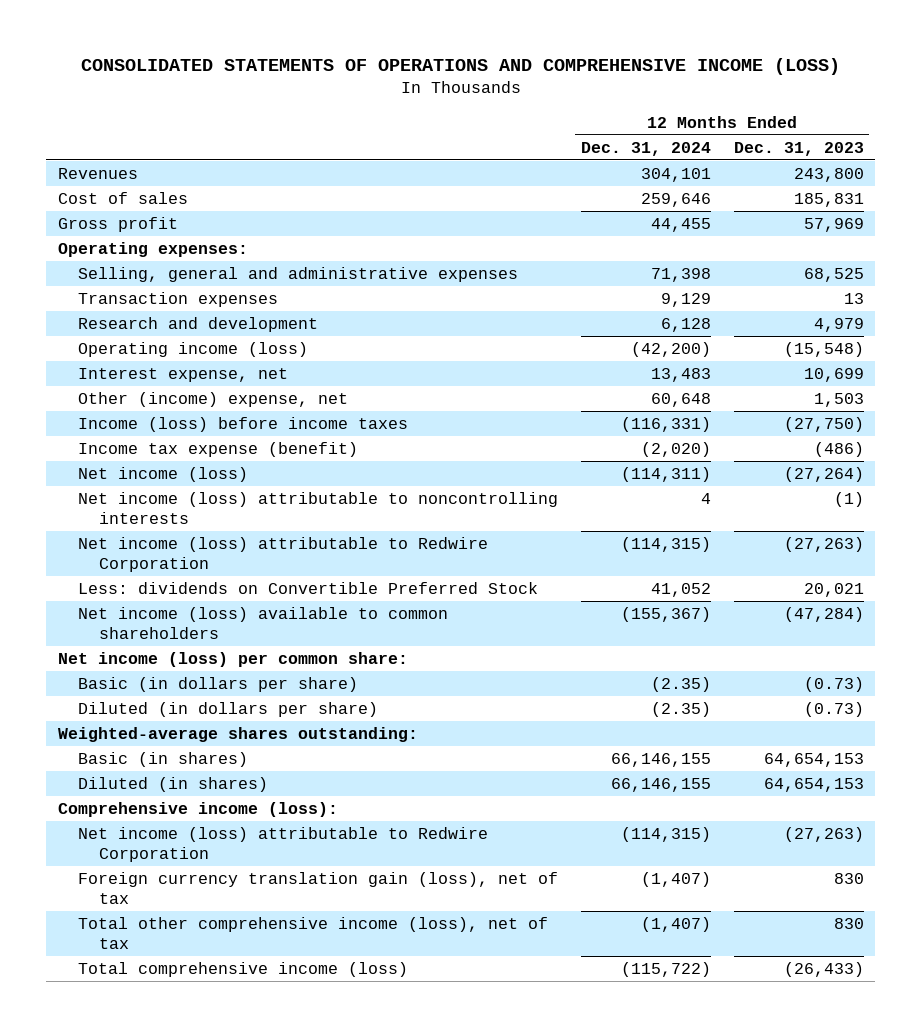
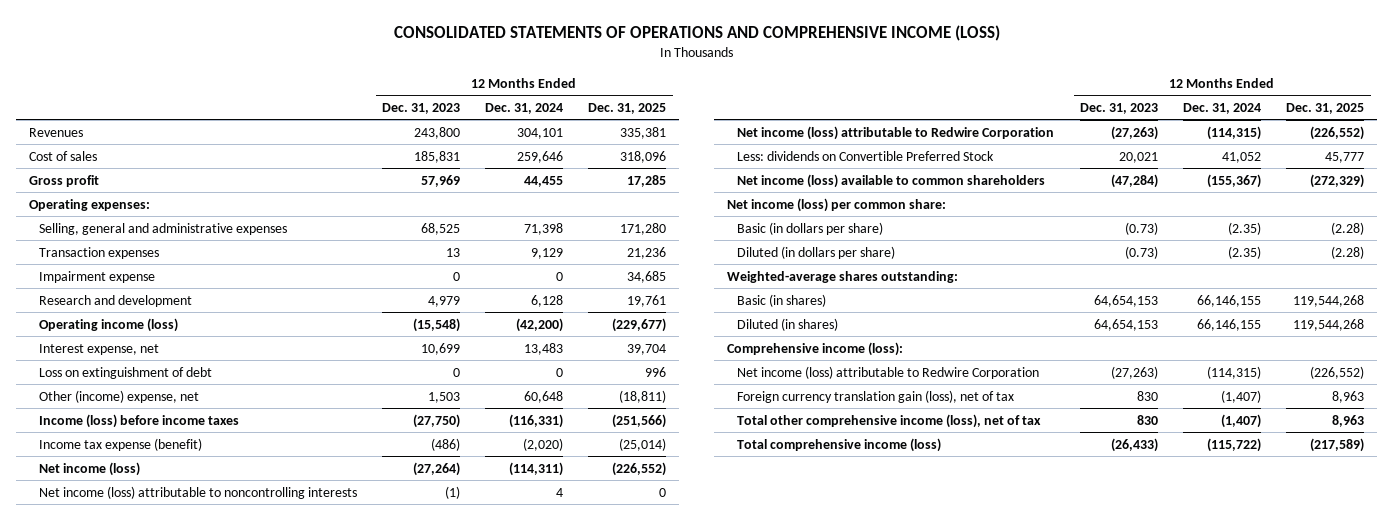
none -> [588,102,667,114] Dec. 31, 2025
none -> [39,270,156,283] Impairment expense
none -> [39,366,213,379] Loss on extinguishment of debt

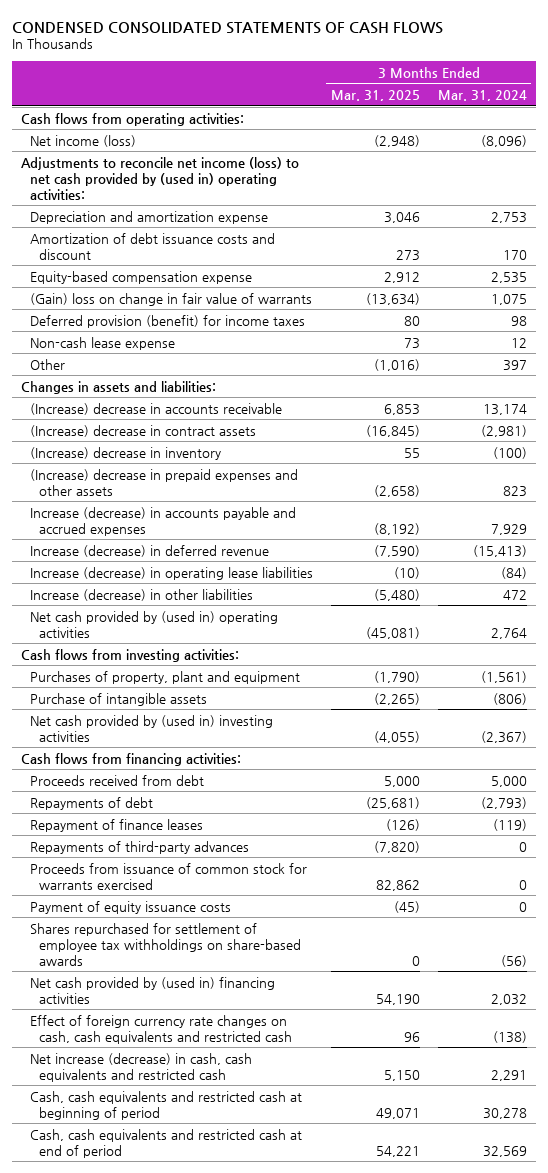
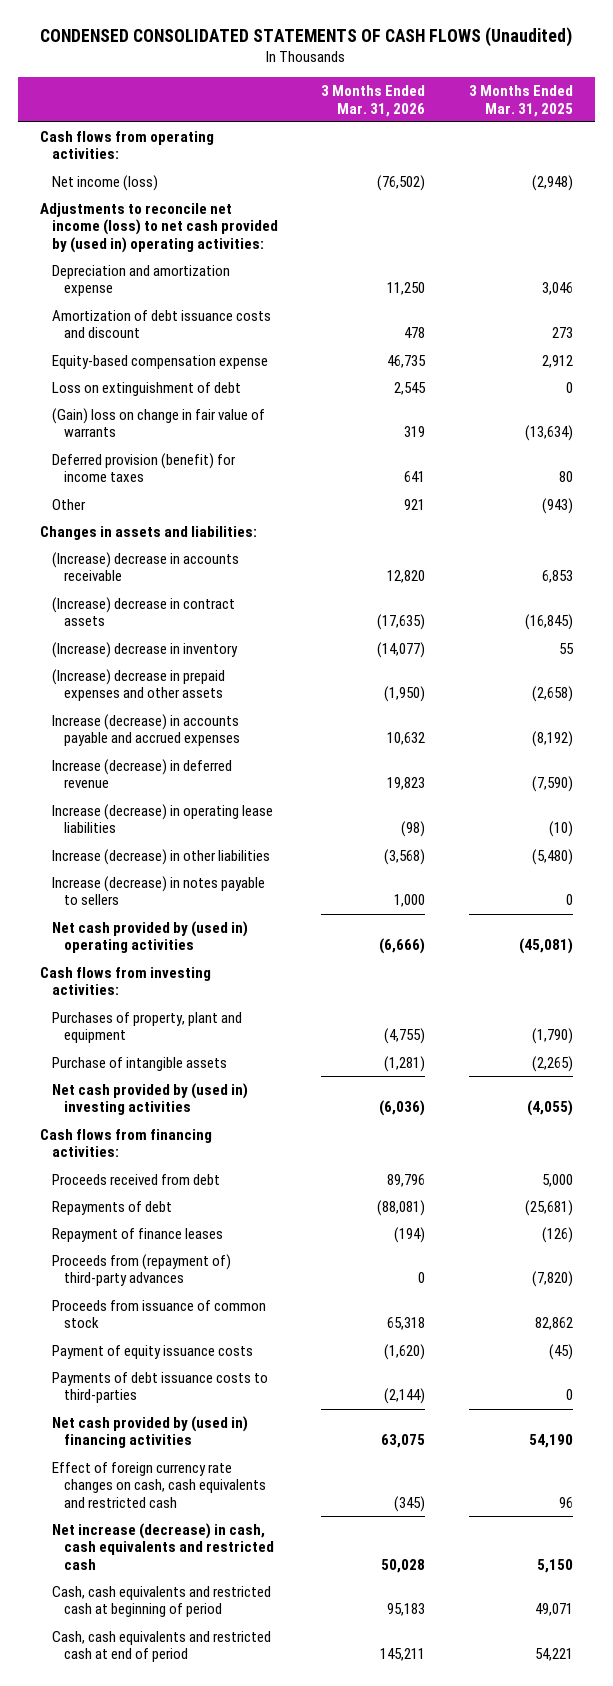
[12,21,444,34] CONDENSED CONSOLIDATED STATEMENTS OF CASH FLOWS -> [40,26,573,47] CONDENSED CONSOLIDATED STATEMENTS OF CASH FLOWS (Unaudited)
[437,89,527,101] Mar. 31, 2024 -> none
none -> [321,85,426,117] 3 Months Ended Mar. 31, 2026
none -> [51,381,241,396] Loss on extinguishment of debt
[29,336,175,350] Non-cash lease expense -> none
[373,358,420,371] (1,016) -> [541,497,573,514] (943)
none -> [51,875,265,906] Increase (decrease) in notes payable to sellers
[29,840,249,854] Repayments of third-party advances -> [51,1253,231,1287] Proceeds from (repayment of) third-party advances
[29,862,307,890] Proceeds from issuance of common stock for warrants exercised -> [51,1299,266,1329] Proceeds from issuance of common stock
[29,922,301,966] Shares repurchased for settlement of employee tax withholdings on share-based awards -> none
none -> [51,1371,268,1404] Payments of debt issuance costs to third-parties

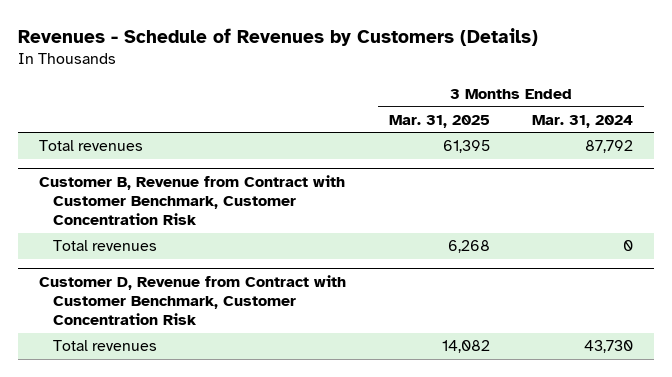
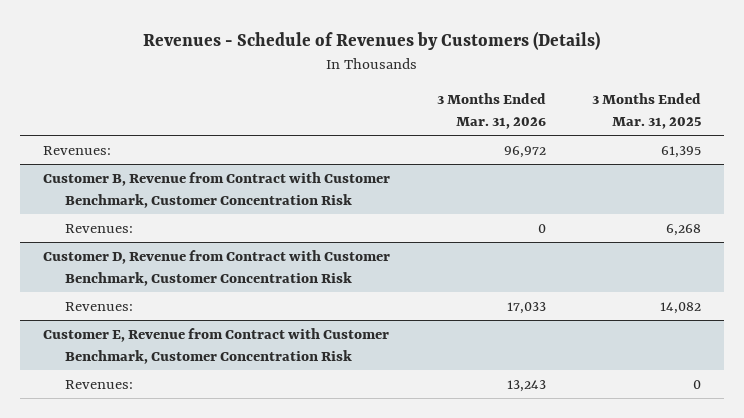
[532,114,634,128] Mar. 31, 2024 -> none
none -> [436,93,546,130] 3 Months Ended Mar. 31, 2026
[39,140,144,152] Total revenues -> [43,145,112,155] Revenues:
[52,240,157,252] Total revenues -> [64,223,133,233] Revenues:
[52,340,157,352] Total revenues -> [64,301,133,311] Revenues:
none -> [43,327,390,364] Customer E, Revenue from Contract with Customer Benchmark, Customer Concentration Risk
none -> [64,379,133,389] Revenues:

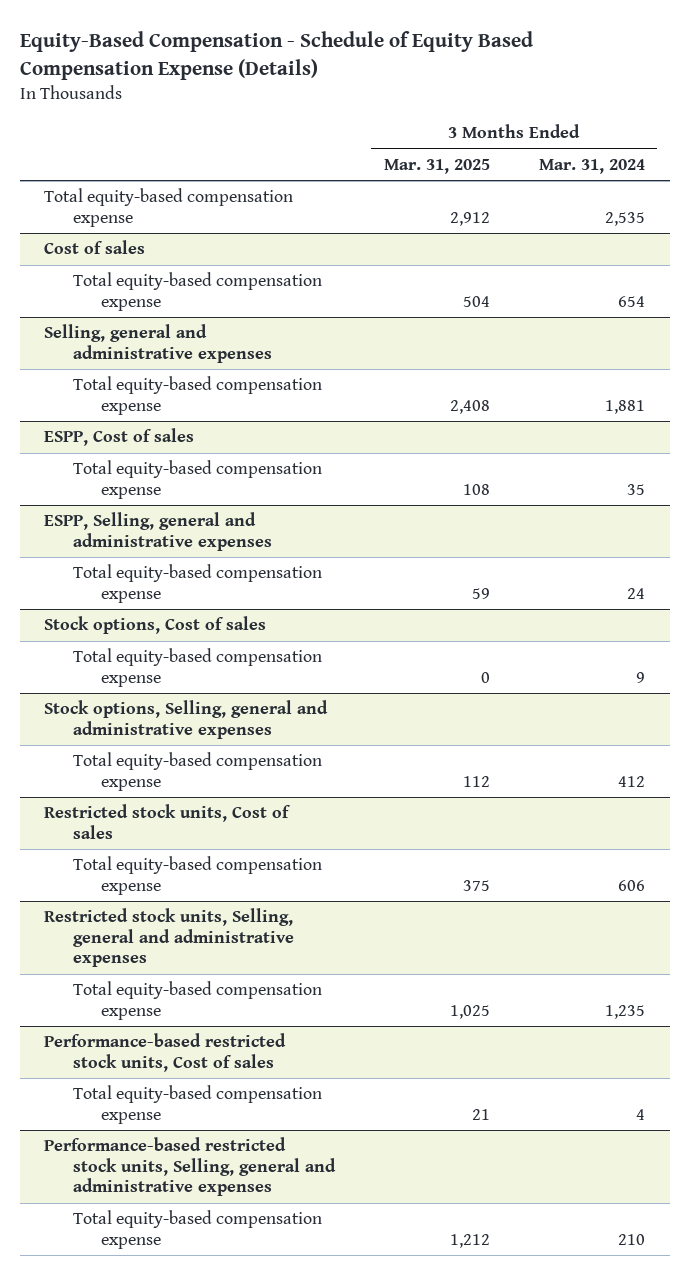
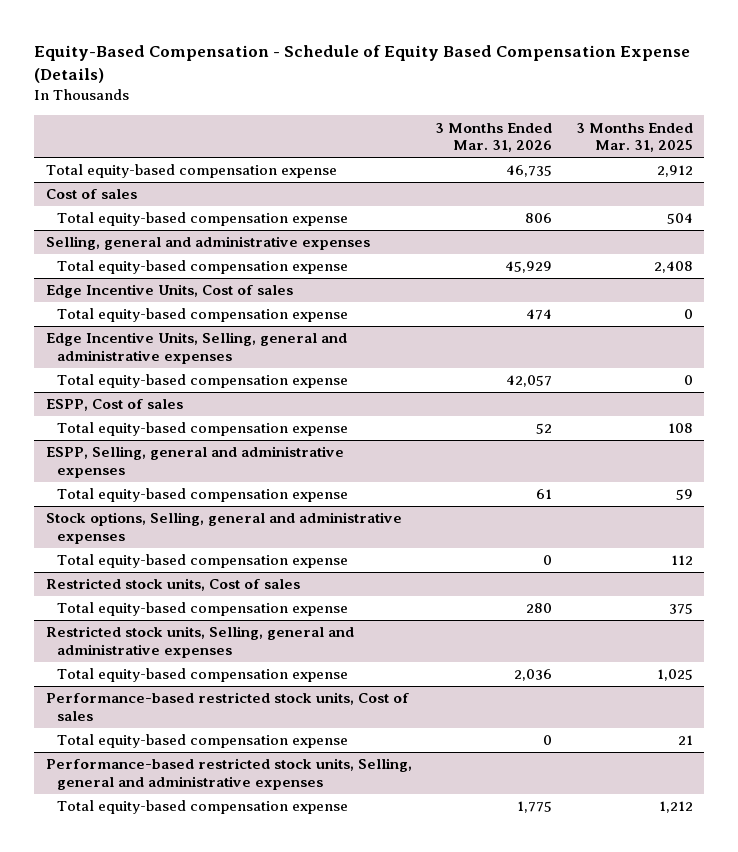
[538,158,645,174] Mar. 31, 2024 -> none
none -> [435,122,553,153] 3 Months Ended Mar. 31, 2026
none -> [45,284,293,299] Edge Incentive Units, Cost of sales
none -> [57,308,349,323] Total equity-based compensation expense
none -> [45,332,347,364] Edge Incentive Units, Selling, general and administrative expenses
none -> [57,374,349,389] Total equity-based compensation expense
[44,616,267,635] Stock options, Cost of sales -> none
[72,648,322,687] Total equity-based compensation expense -> none

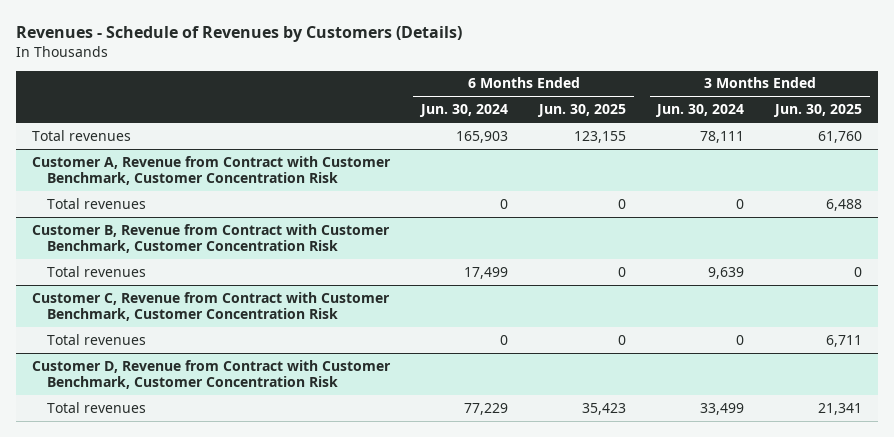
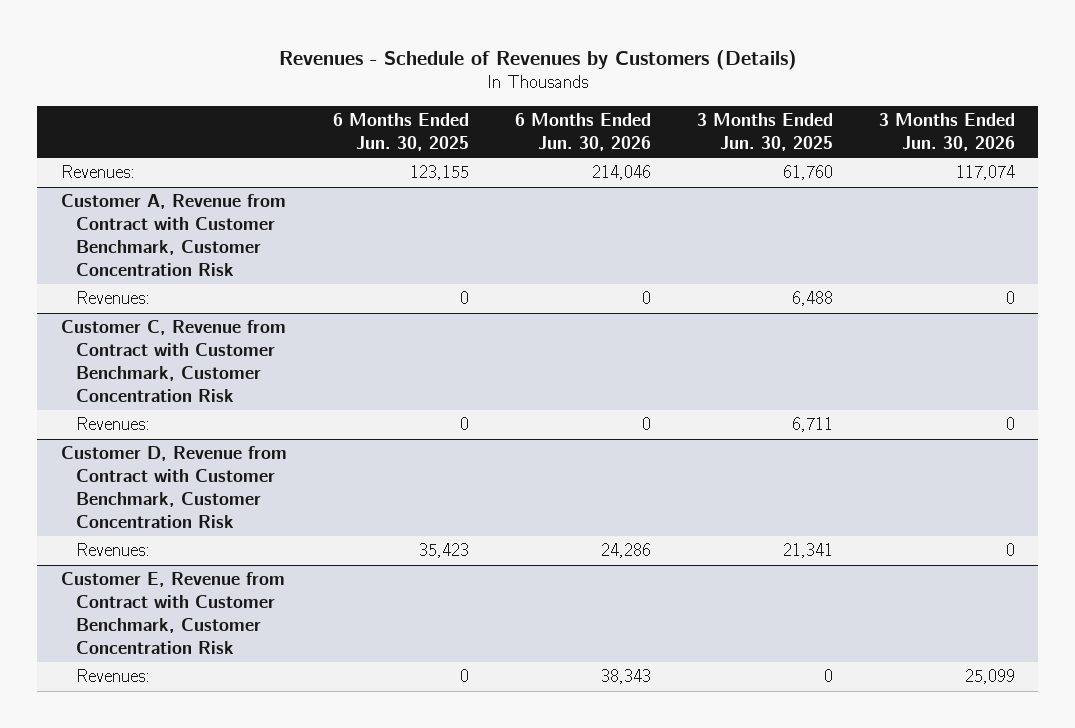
[419,104,509,118] Jun. 30, 2024 -> none
[655,104,745,118] Jun. 30, 2024 -> none
none -> [514,113,651,152] 6 Months Ended Jun. 30, 2026
none -> [878,113,1015,152] 3 Months Ended Jun. 30, 2026
[31,129,131,141] Total revenues -> [60,165,135,179] Revenues:
[31,223,390,254] Customer B, Revenue from Contract with Customer Benchmark, Customer Concentration Risk -> none
[47,265,147,277] Total revenues -> none
[47,197,147,209] Total revenues -> [76,291,151,305] Revenues:
[47,333,147,345] Total revenues -> [76,417,151,431] Revenues:
[47,401,147,413] Total revenues -> [76,543,151,557] Revenues:
none -> [60,572,285,654] Customer E, Revenue from Contract with Customer Benchmark, Customer Concentration Risk
none -> [76,669,151,683] Revenues:

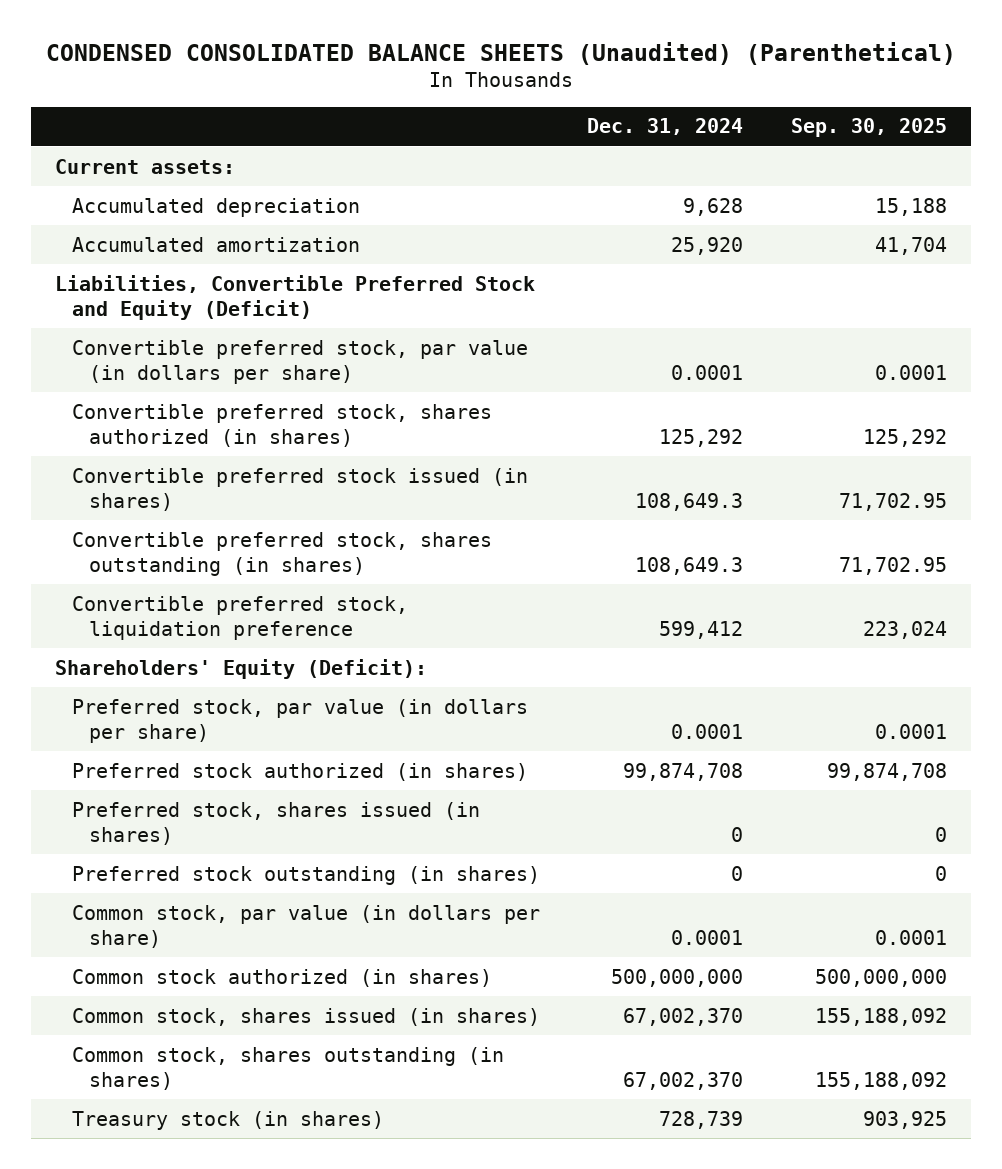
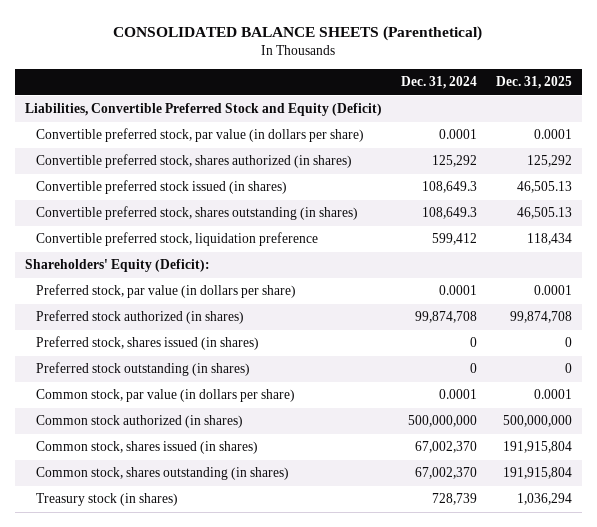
[45,42,956,66] CONDENSED CONSOLIDATED BALANCE SHEETS (Unaudited) (Parenthetical) -> [113,25,483,41] CONSOLIDATED BALANCE SHEETS (Parenthetical)
[790,118,947,138] Sep. 30, 2025 -> none
none -> [496,76,573,90] Dec. 31, 2025
[54,158,235,174] Current assets: -> none
[71,197,360,217] Accumulated depreciation -> none
[71,236,360,252] Accumulated amortization -> none

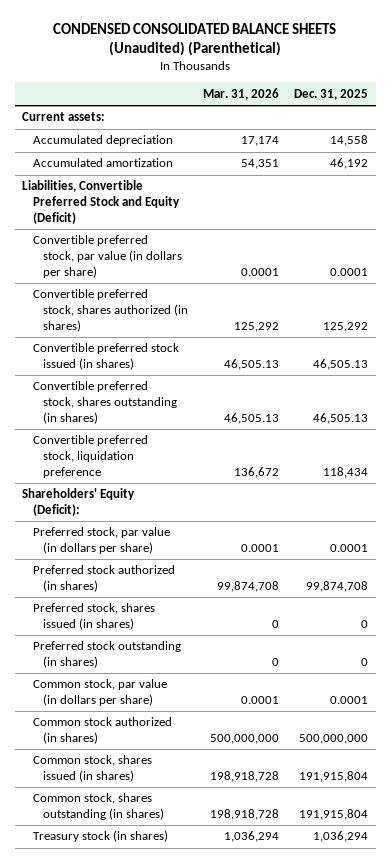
[113,25,483,41] CONSOLIDATED BALANCE SHEETS (Parenthetical) -> [53,22,337,57] CONDENSED CONSOLIDATED BALANCE SHEETS (Unaudited) (Parenthetical)
[400,76,477,90] Dec. 31, 2024 -> none
none -> [203,87,280,100] Mar. 31, 2026
none -> [22,112,106,122] Current assets:
none -> [32,135,173,147] Accumulated depreciation
none -> [32,158,173,168] Accumulated amortization

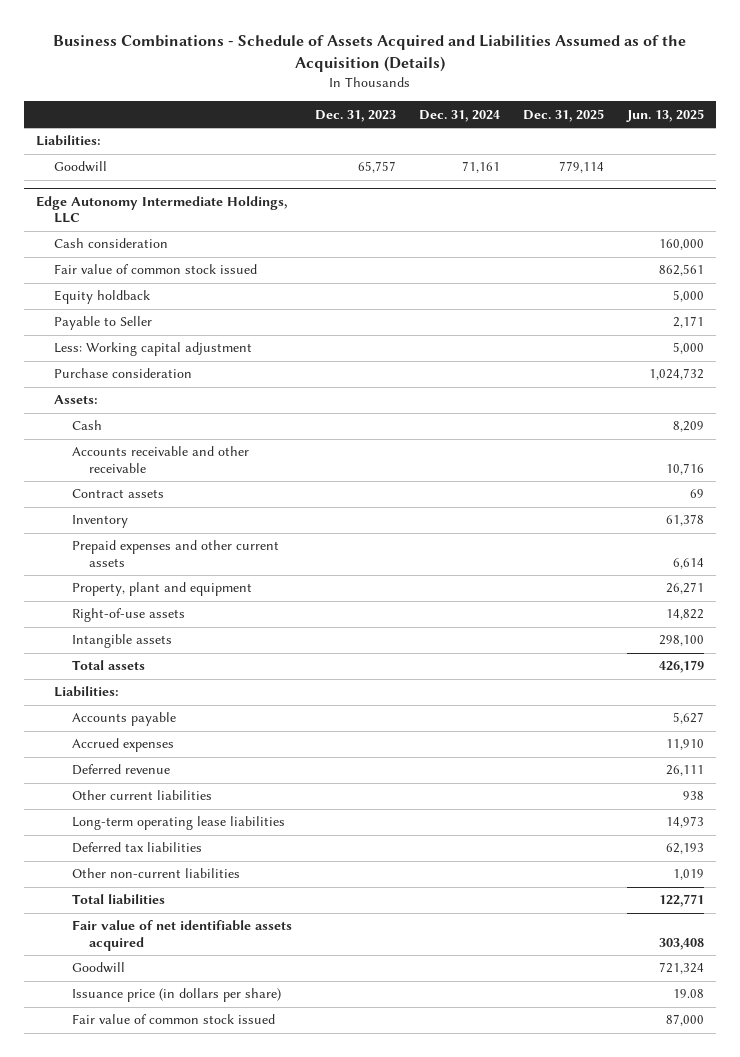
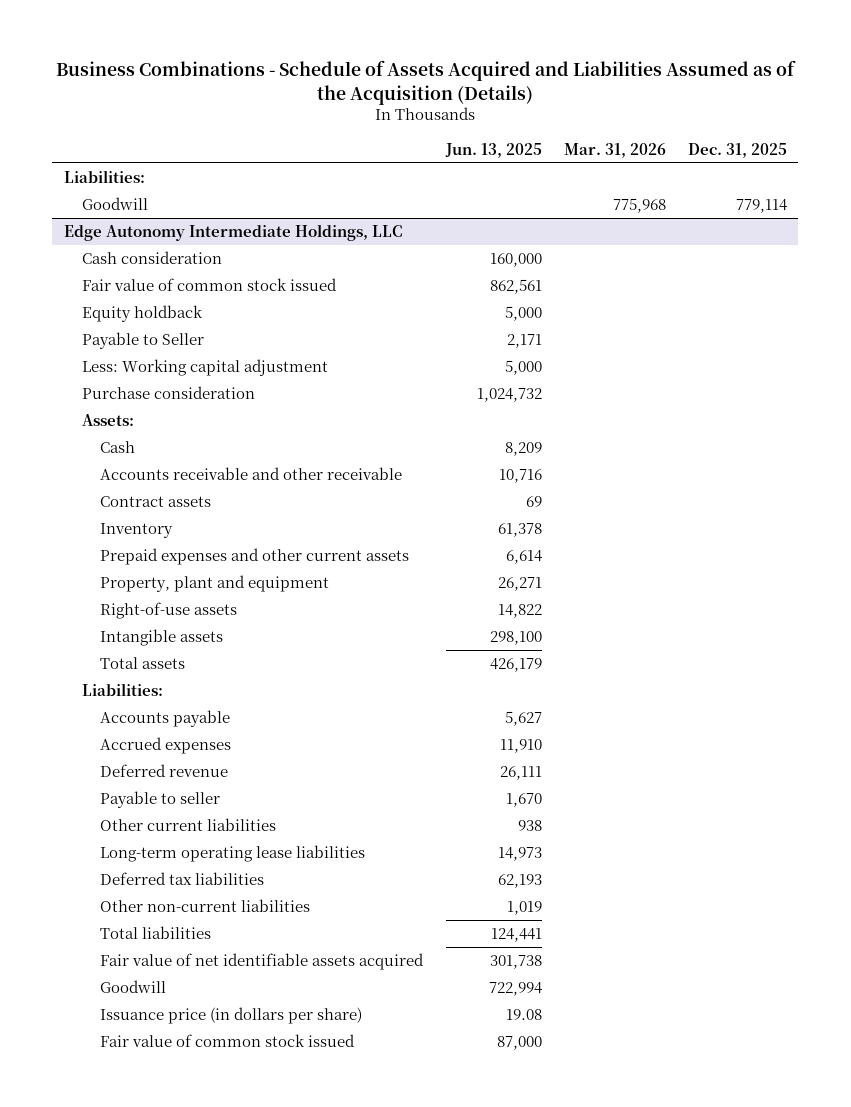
[314,109,396,122] Dec. 31, 2023 -> none
[418,109,500,122] Dec. 31, 2024 -> none
none -> [563,142,666,158] Mar. 31, 2026
none -> [100,791,221,809] Payable to seller
[659,894,705,908] 122,771 -> [490,928,542,943] 124,441
[659,937,705,950] 303,408 -> [489,955,542,970] 301,738
[659,962,705,975] 721,324 -> [488,982,542,997] 722,994

